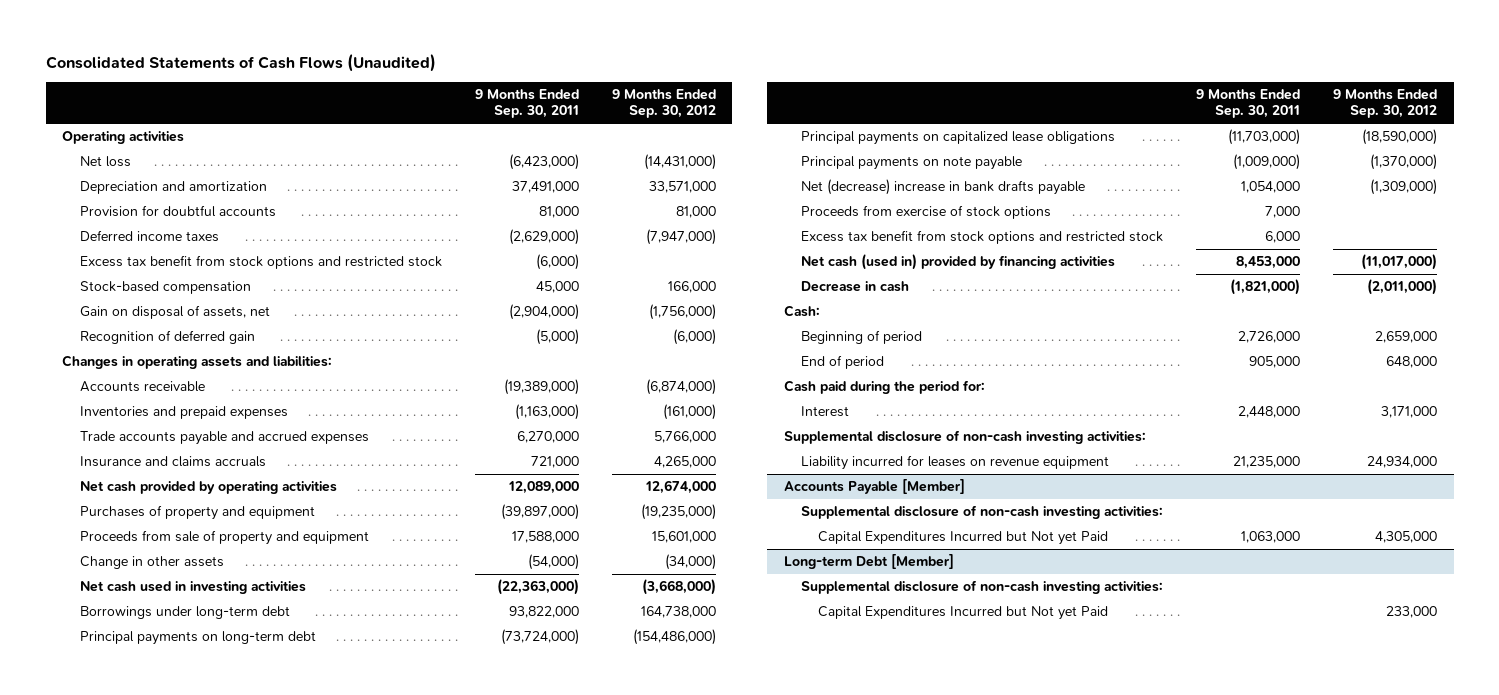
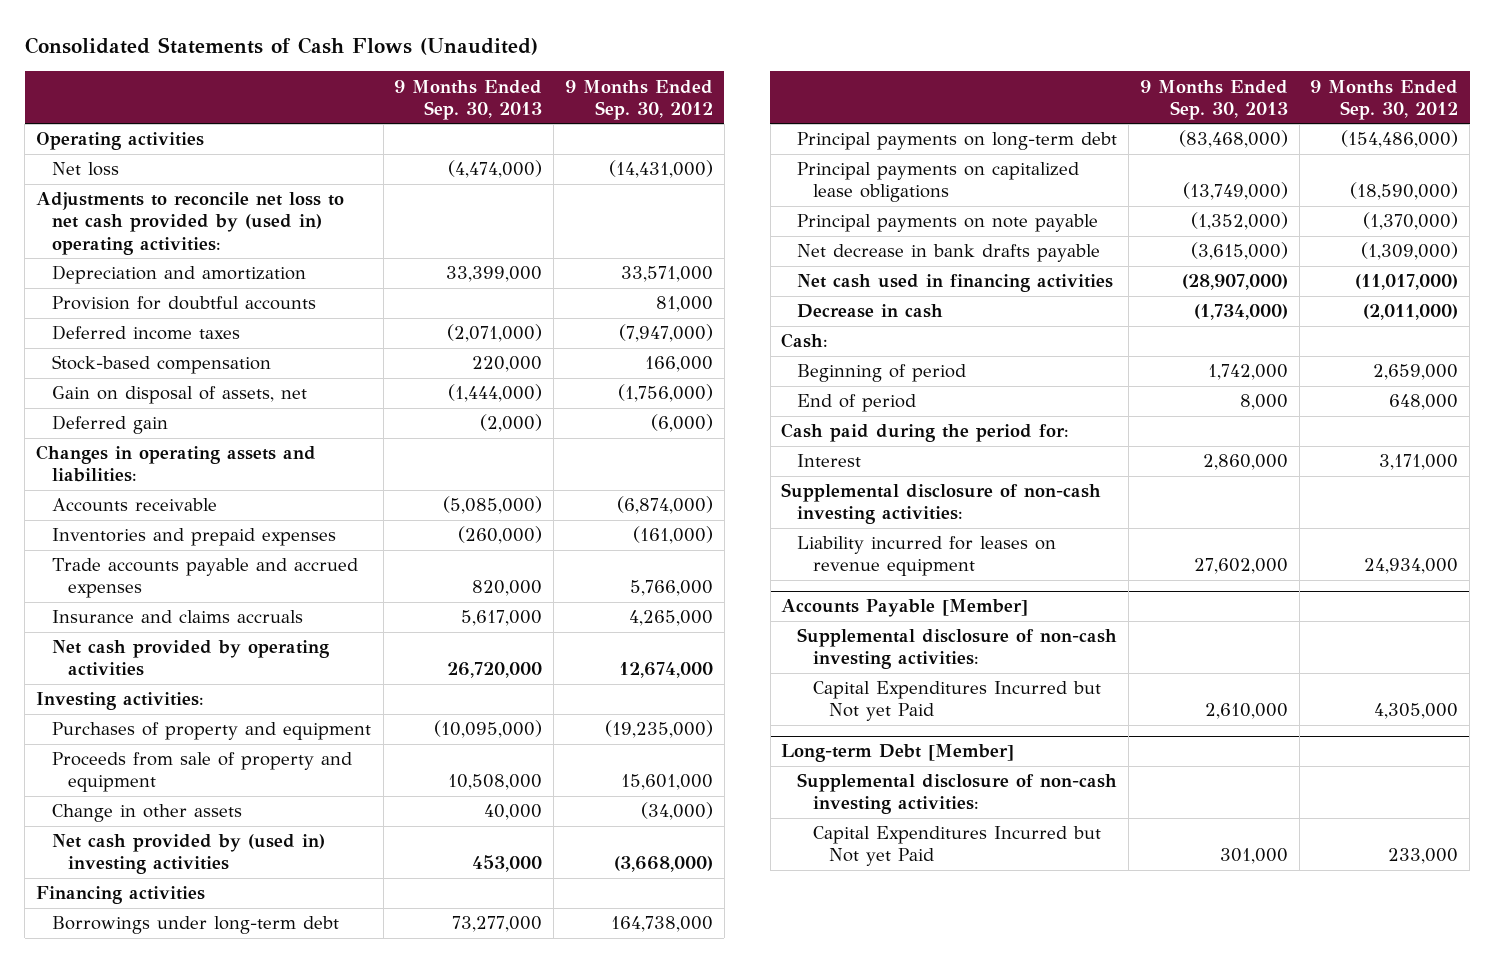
[474,89,579,119] 9 Months Ended Sep. 30, 2011 -> none
none -> [394,79,543,120] 9 Months Ended Sep. 30, 2013
none -> [35,192,344,255] Adjustments to reconcile net loss to net cash provided by (used in) operating activities:
[79,255,442,270] Excess tax benefit from stock options and restricted stock -> none
[79,330,255,345] Recognition of deferred gain -> [51,415,168,435] Deferred gain
none -> [35,692,204,711] Investing activities:
[79,581,306,595] Net cash used in investing activities -> [51,834,325,875] Net cash provided by (used in) investing activities
none -> [35,886,205,905] Financing activities
[801,205,1052,220] Proceeds from exercise of stock options -> none
[801,230,1164,245] Excess tax benefit from stock options and restricted stock -> none
[801,179,1086,196] Net (decrease) increase in bank drafts payable -> [797,244,1101,263] Net decrease in bank drafts payable
[801,254,1116,271] Net cash (used in) provided by financing activities -> [797,274,1114,293] Net cash used in financing activities

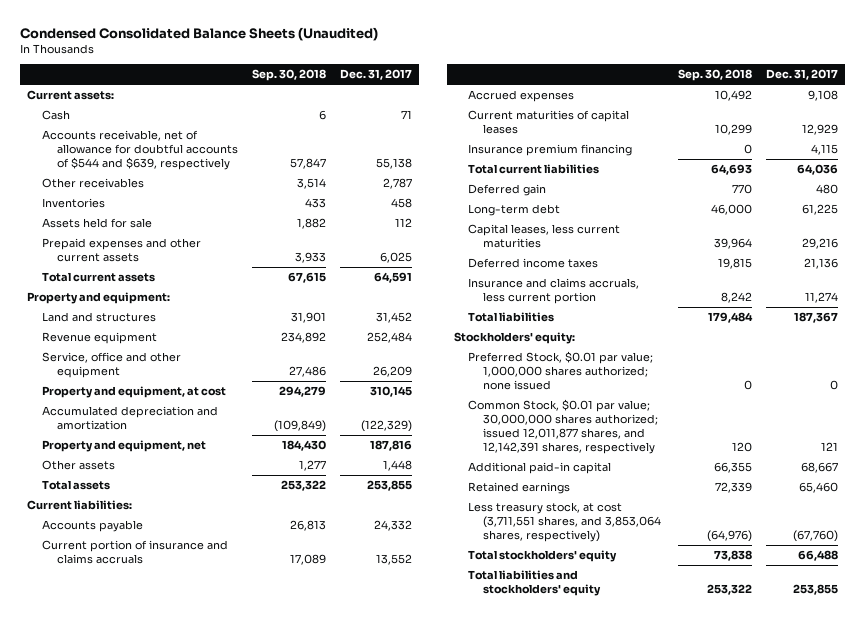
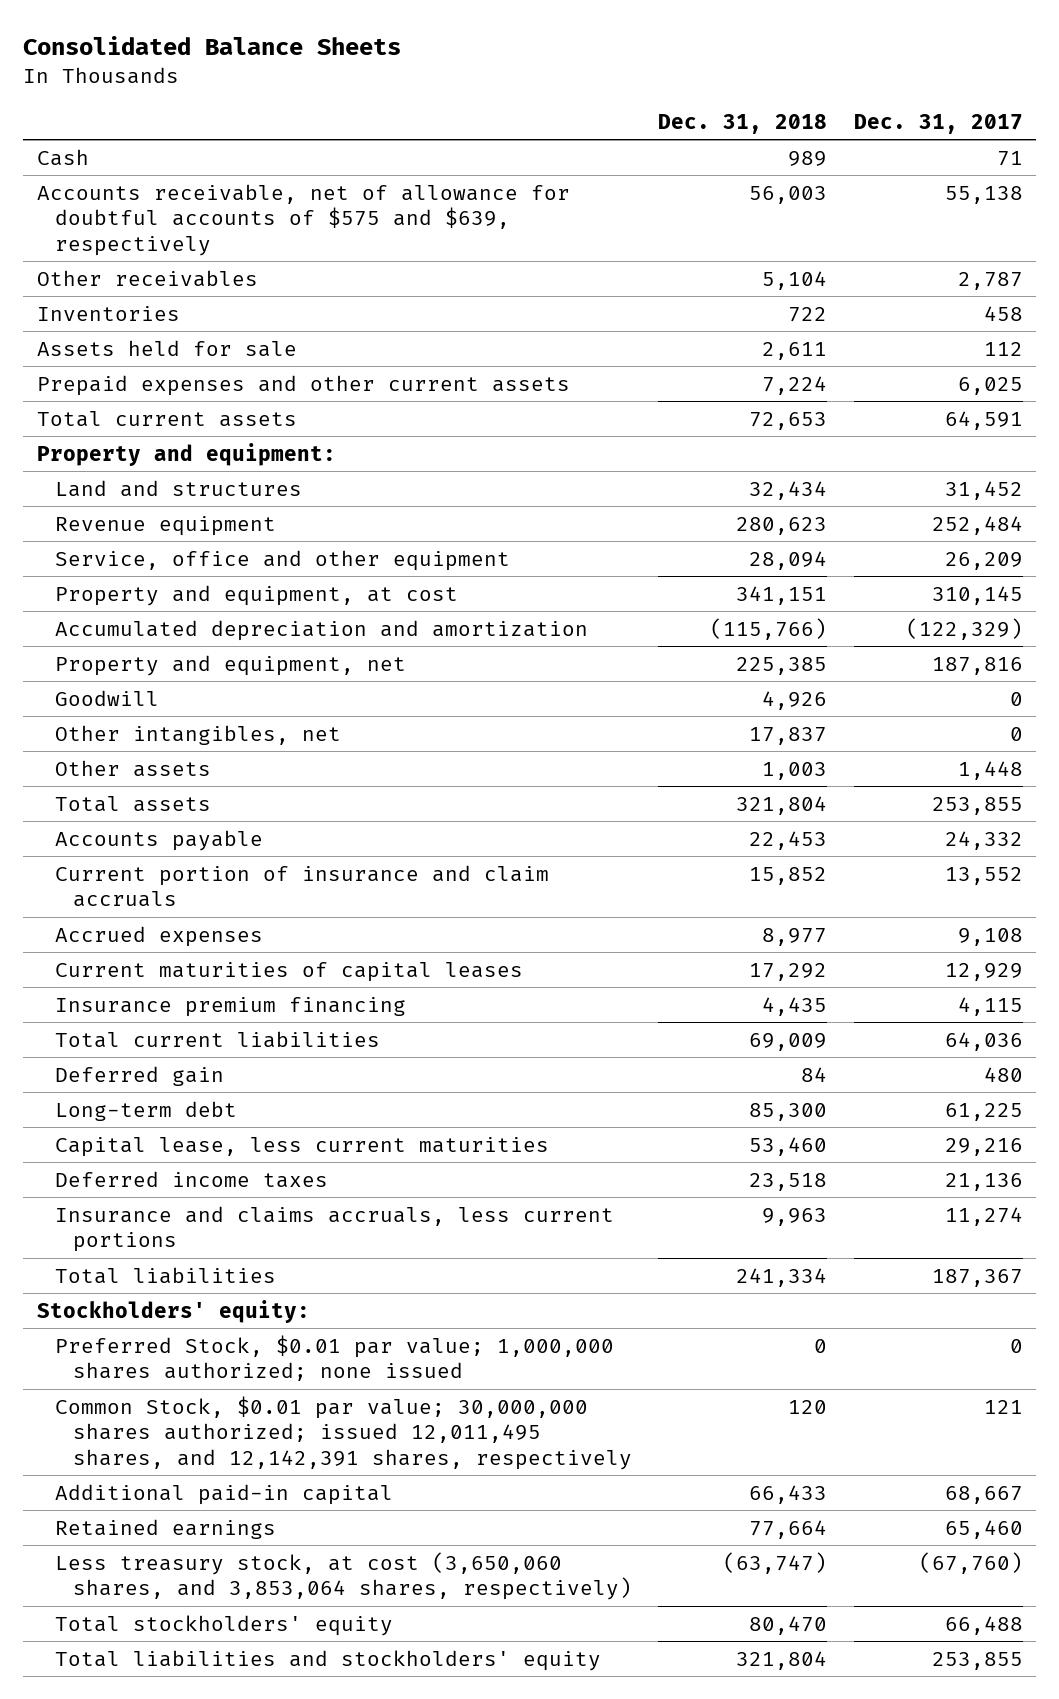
[20,26,379,41] Condensed Consolidated Balance Sheets (Unaudited) -> [23,36,402,56] Consolidated Balance Sheets
[251,69,326,82] Sep. 30, 2018 -> none
none -> [658,113,828,134] Dec. 31, 2018
[27,90,115,101] Current assets: -> none
[41,130,238,171] Accounts receivable, net of allowance for doubtful accounts of $544 and $639, respectively -> [36,183,570,256] Accounts receivable, net of allowance for doubtful accounts of $575 and $639, respectively
none -> [54,689,159,706] Goodwill
none -> [54,724,341,745] Other intangibles, net
[27,500,133,511] Current liabilities: -> none
[41,540,228,565] Current portion of insurance and claims accruals -> [54,864,549,908] Current portion of insurance and claim accruals
[468,224,621,249] Capital leases, less current maturities -> [54,1136,549,1157] Capital lease, less current maturities
[468,278,640,305] Insurance and claims accruals, less current portion -> [54,1205,614,1253] Insurance and claims accruals, less current portions
[468,399,659,455] Common Stock, $0.01 par value; 30,000,000 shares authorized; issued 12,011,877 shares, and 12,142,391 shares, respectively -> [54,1395,632,1470] Common Stock, $0.01 par value; 30,000,000 shares authorized; issued 12,011,495 shares, and 12,142,391 shares, respectively
[468,502,662,543] Less treasury stock, at cost (3,711,551 shares, and 3,853,064 shares, respectively) -> [54,1551,632,1601] Less treasury stock, at cost (3,650,060 shares, and 3,853,064 shares, respectively)

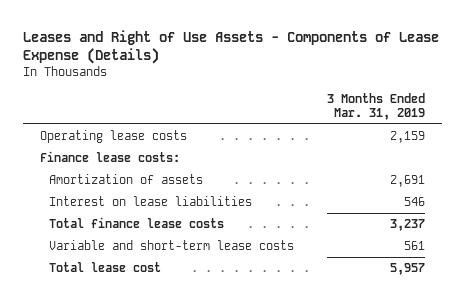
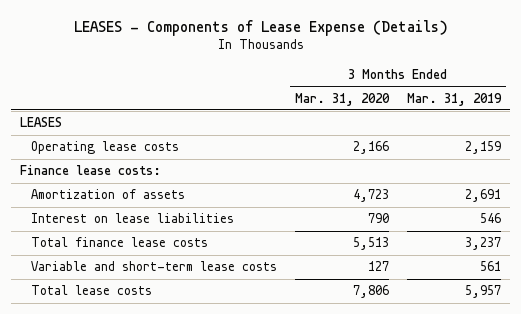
[23,29,440,65] Leases and Right of Use Assets - Components of Lease Expense (Details) -> [73,19,448,36] LEASES - Components of Lease Expense (Details)
none -> [295,92,391,106] Mar. 31, 2020
none -> [20,117,63,128] LEASES
[48,262,161,273] Total lease cost -> [30,285,152,296] Total lease costs

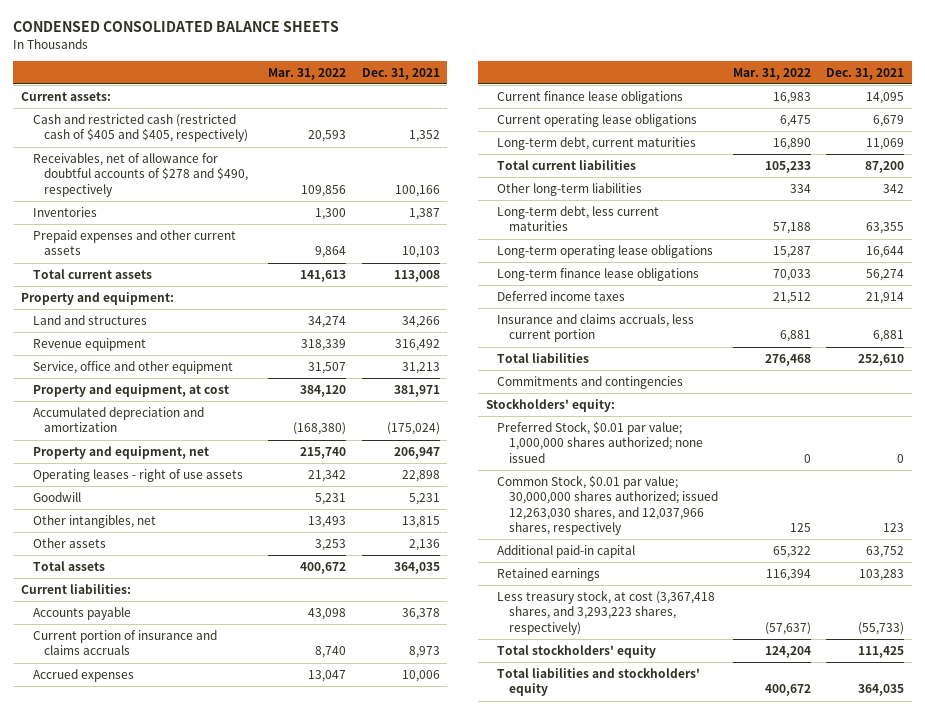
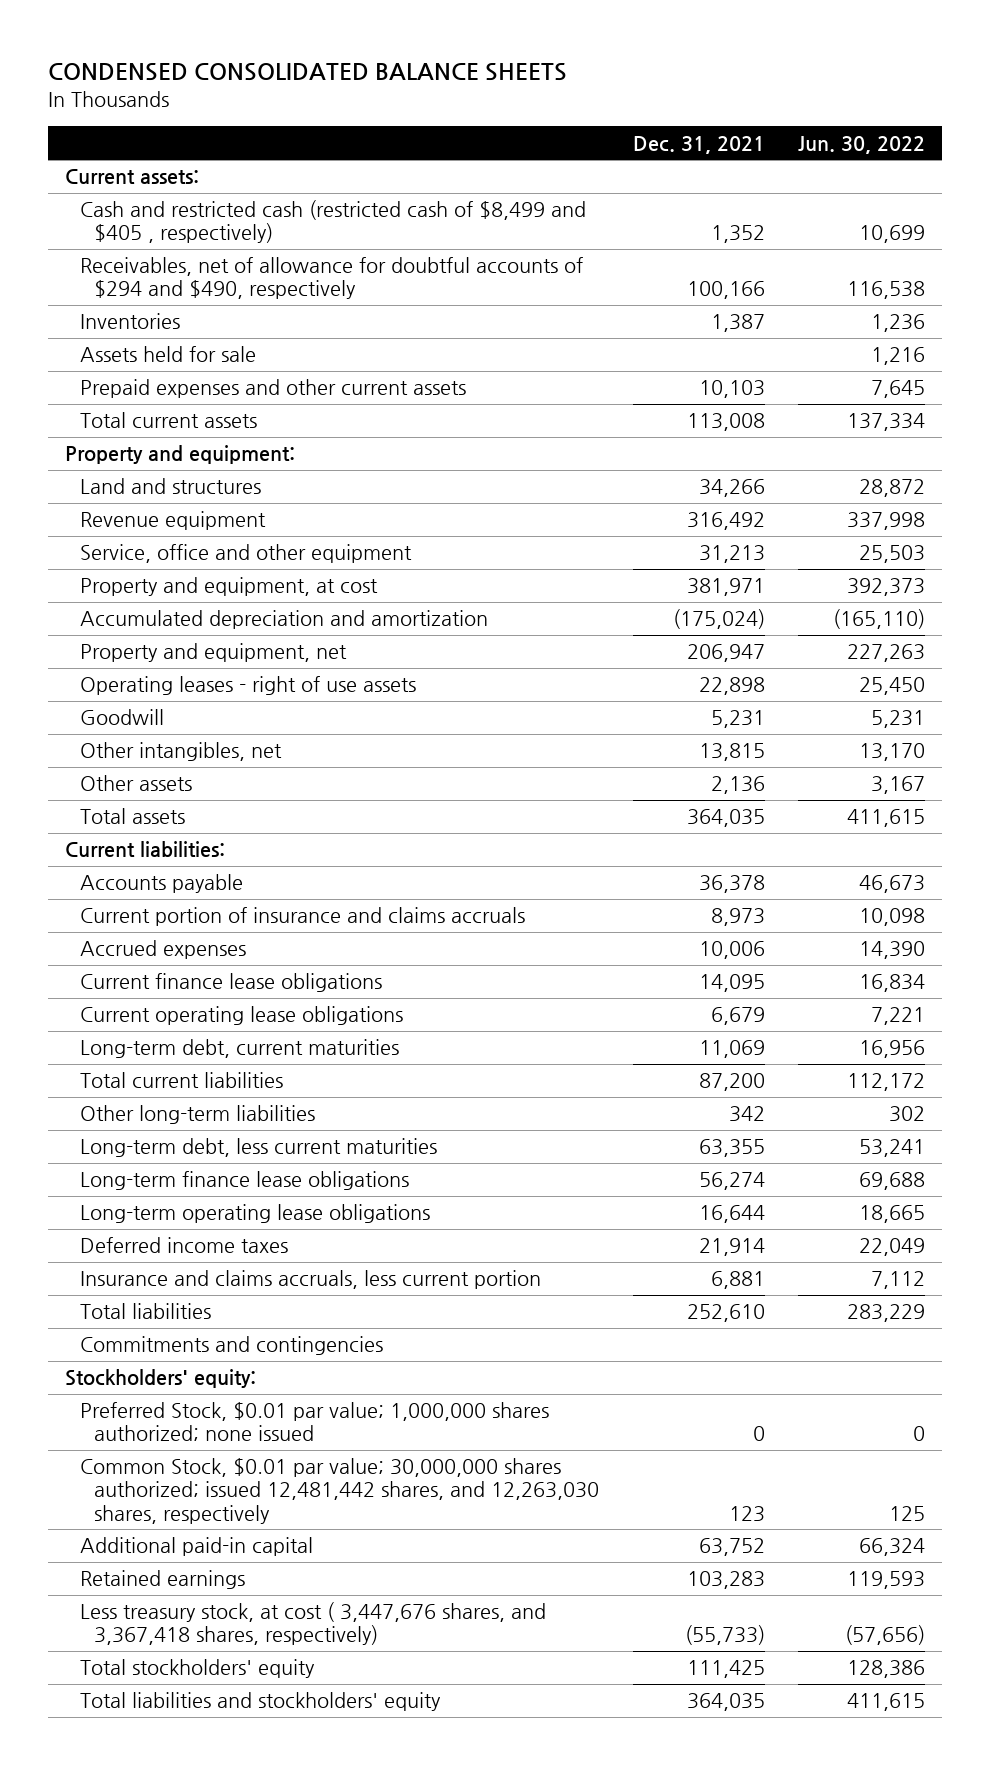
[268,67,347,80] Mar. 31, 2022 -> none
none -> [798,135,926,154] Jun. 30, 2022
[32,113,249,143] Cash and restricted cash (restricted cash of $405 and $405, respectively) -> [79,200,586,244] Cash and restricted cash (restricted cash of $8,499 and $405 , respectively)
[32,152,249,197] Receivables, net of allowance for doubtful accounts of $278 and $490, respectively -> [79,257,583,300] Receivables, net of allowance for doubtful accounts of $294 and $490, respectively
none -> [79,346,256,363] Assets held for sale
[497,244,714,258] Long-term operating lease obligations -> [79,1204,430,1224] Long-term operating lease obligations
[497,474,718,536] Common Stock, $0.01 par value; 30,000,000 shares authorized; issued 12,263,030 shares, and 12,037,966 shares, respectively -> [79,1458,600,1524] Common Stock, $0.01 par value; 30,000,000 shares authorized; issued 12,481,442 shares, and 12,263,030 shares, respectively
[497,589,716,635] Less treasury stock, at cost (3,367,418 shares, and 3,293,223 shares, respectively) -> [79,1602,546,1646] Less treasury stock, at cost ( 3,447,676 shares, and 3,367,418 shares, respectively)

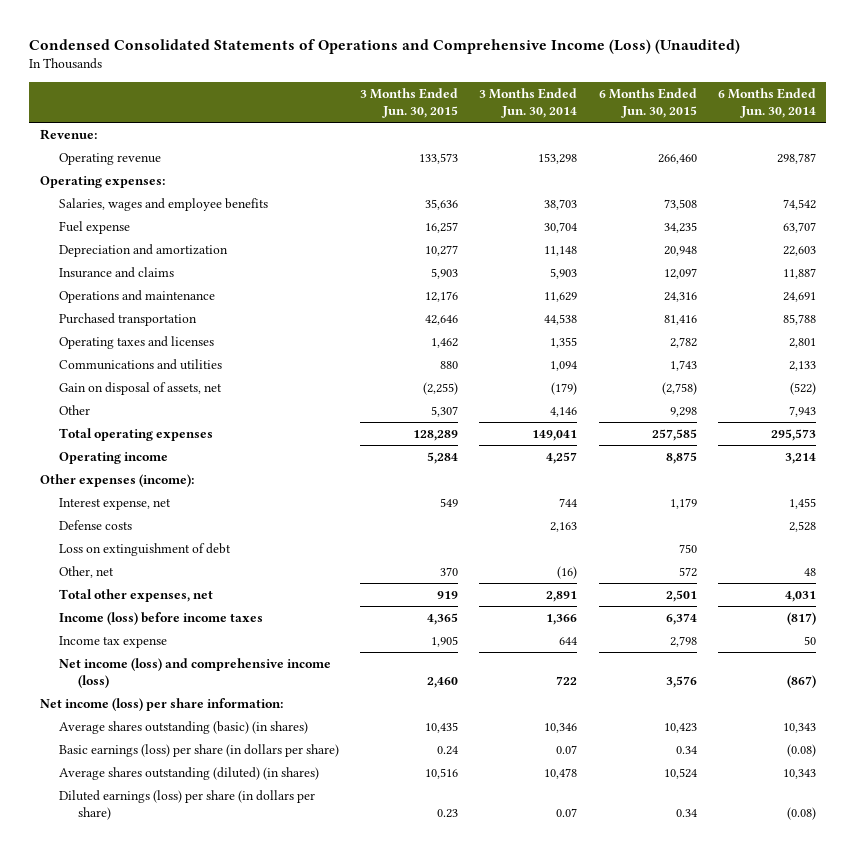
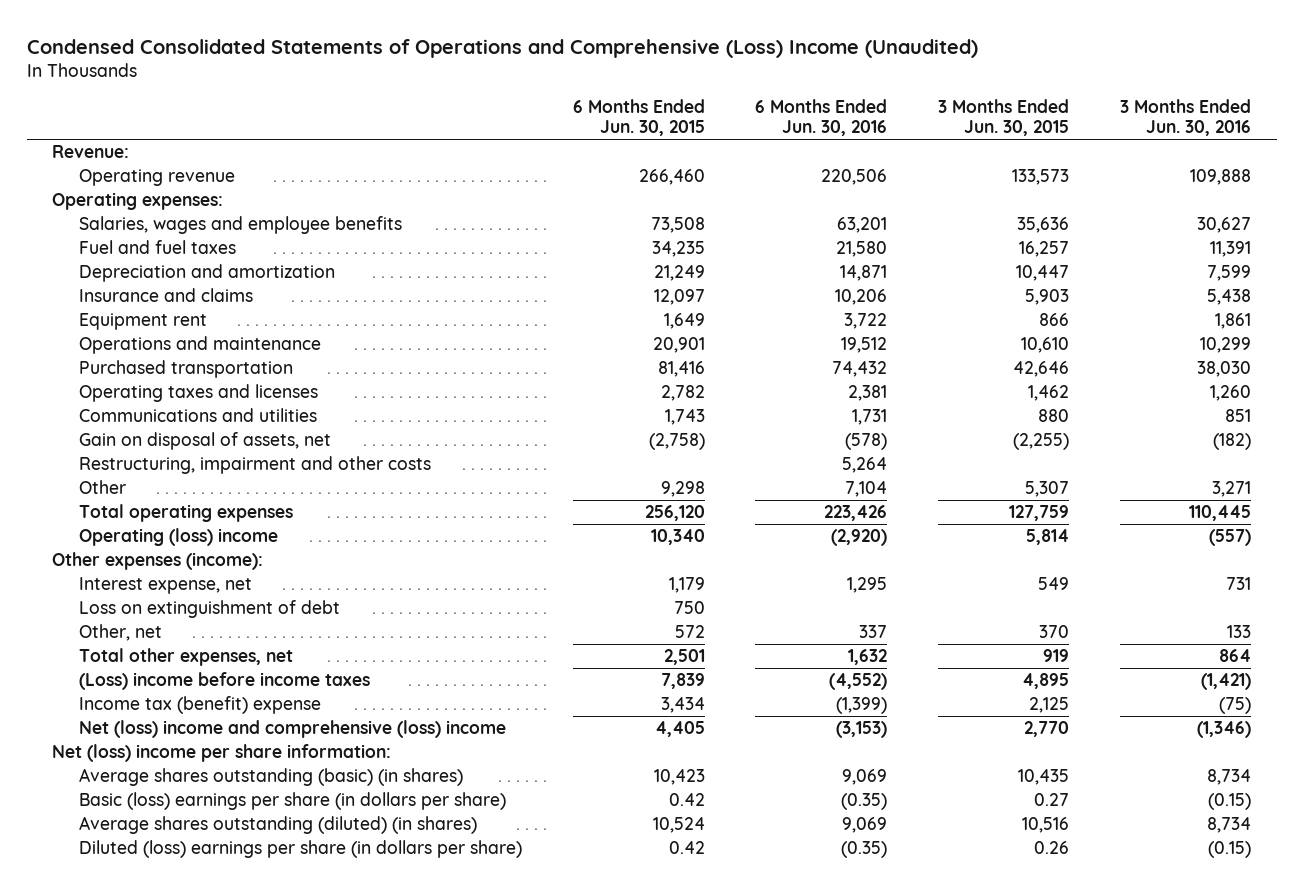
[28,39,740,55] Condensed Consolidated Statements of Operations and Comprehensive Income (Loss) (Unaudited) -> [26,38,978,58] Condensed Consolidated Statements of Operations and Comprehensive (Loss) Income (Unaudited)
[479,87,578,119] 3 Months Ended Jun. 30, 2014 -> none
[717,87,816,119] 6 Months Ended Jun. 30, 2014 -> none
none -> [755,98,888,137] 6 Months Ended Jun. 30, 2016
none -> [1120,98,1252,137] 3 Months Ended Jun. 30, 2016
[58,220,130,234] Fuel expense -> [78,240,236,255] Fuel and fuel taxes
[424,244,458,256] 10,277 -> [1016,265,1070,282] 10,447
[663,245,697,256] 20,948 -> [653,265,705,282] 21,249
none -> [78,313,207,331] Equipment rent
[424,290,458,302] 12,176 -> [1021,337,1070,354] 10,610
[663,291,697,302] 24,316 -> [652,337,705,354] 20,901
none -> [78,456,431,475] Restructuring, impairment and other costs
[412,429,458,441] 128,289 -> [1009,505,1070,522] 127,759
[651,428,697,441] 257,585 -> [644,505,705,522] 256,120
[58,451,168,464] Operating income -> [78,528,278,547] Operating (loss) income
[426,451,458,464] 5,284 -> [1026,529,1070,546] 5,814
[665,451,697,464] 8,875 -> [650,529,705,546] 10,340
[58,519,132,530] Defense costs -> none
[58,611,263,625] Income (loss) before income taxes -> [78,672,370,691] (Loss) income before income taxes
[426,612,458,625] 4,365 -> [1022,673,1070,690] 4,895
[665,612,697,625] 6,374 -> [660,673,705,690] 7,839
[58,635,167,648] Income tax expense -> [78,696,321,715] Income tax (benefit) expense
[430,635,458,647] 1,905 -> [1029,697,1070,714] 2,125
[669,635,697,647] 2,798 -> [660,697,705,714] 3,434
[58,657,331,689] Net income (loss) and comprehensive income (loss) -> [78,720,506,739] Net (loss) income and comprehensive (loss) income
[426,677,458,689] 2,460 -> [1024,721,1070,738] 2,770
[665,676,697,689] 3,576 -> [654,721,705,738] 4,405
[39,697,283,711] Net income (loss) per share information: -> [52,744,392,763] Net (loss) income per share information:
[58,743,339,757] Basic earnings (loss) per share (in dollars per share) -> [78,792,506,811] Basic (loss) earnings per share (in dollars per share)
[436,745,458,755] 0.24 -> [1034,793,1070,807] 0.27
[675,745,697,754] 0.34 -> [668,793,705,807] 0.42
[58,789,315,821] Diluted earnings (loss) per share (in dollars per share) -> [78,840,522,859] Diluted (loss) earnings per share (in dollars per share)
[436,809,458,819] 0.23 -> [1034,841,1070,855] 0.26
[675,809,697,818] 0.34 -> [668,841,705,855] 0.42

